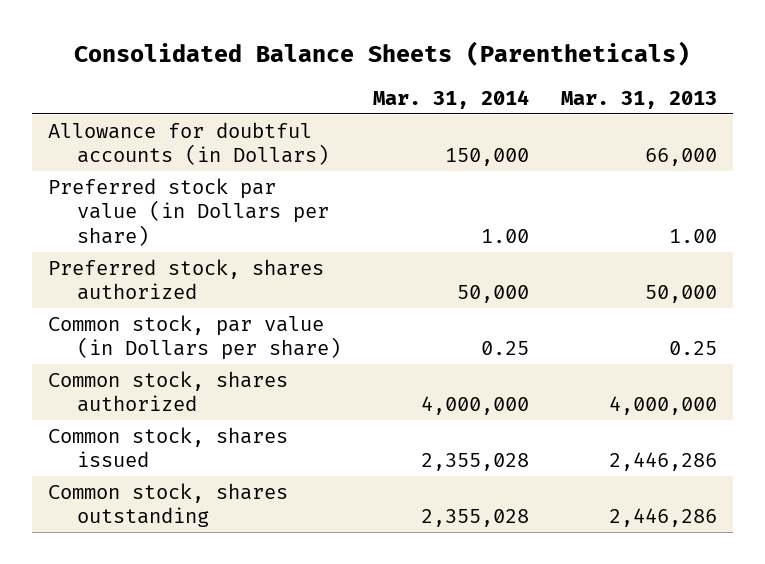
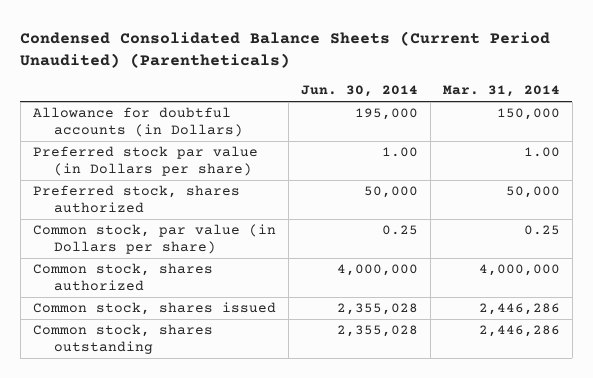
[74,41,691,67] Consolidated Balance Sheets (Parentheticals) -> [20,30,551,68] Condensed Consolidated Balance Sheets (Current Period Unaudited) (Parentheticals)
[561,91,718,110] Mar. 31, 2013 -> none
none -> [300,85,418,98] Jun. 30, 2014
[420,453,529,472] 2,355,028 -> [478,303,560,316] 2,446,286
[420,509,529,528] 2,355,028 -> [478,325,560,338] 2,446,286

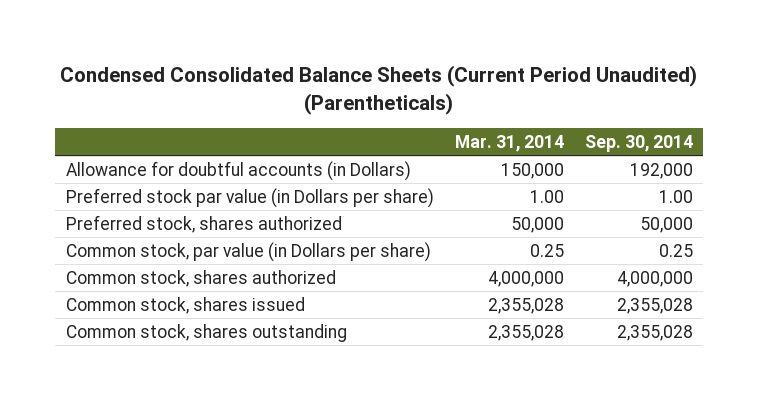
[300,85,418,98] Jun. 30, 2014 -> none
none -> [584,134,693,152] Sep. 30, 2014
[478,303,560,316] 2,446,286 -> [487,298,564,315] 2,355,028
[478,325,560,338] 2,446,286 -> [487,325,564,342] 2,355,028

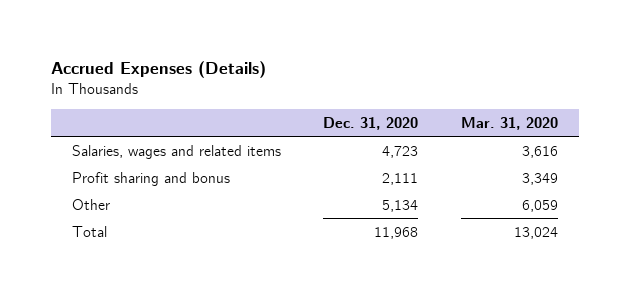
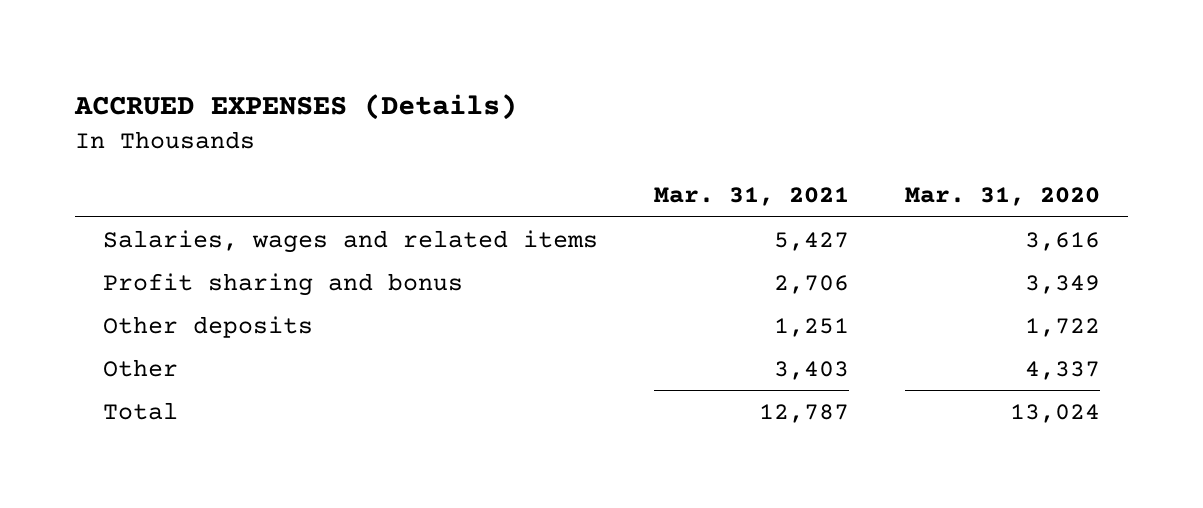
[50,60,266,78] Accrued Expenses (Details) -> [74,94,518,121] ACCRUED EXPENSES (Details)
[323,116,419,130] Dec. 31, 2020 -> none
none -> [654,187,850,207] Mar. 31, 2021
none -> [103,315,314,338] Other deposits
[521,199,558,212] 6,059 -> [1024,360,1100,380] 4,337

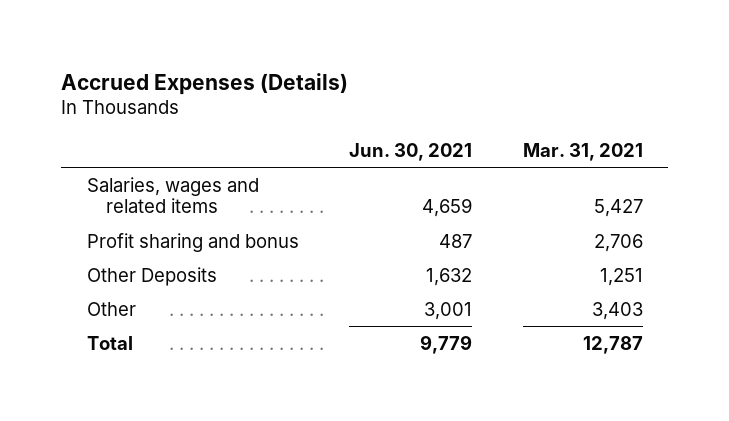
[74,94,518,121] ACCRUED EXPENSES (Details) -> [61,72,349,95] Accrued Expenses (Details)
[904,187,1100,207] Mar. 31, 2020 -> none
none -> [349,142,473,161] Jun. 30, 2021
[103,315,314,338] Other deposits -> [86,266,217,286] Other Deposits

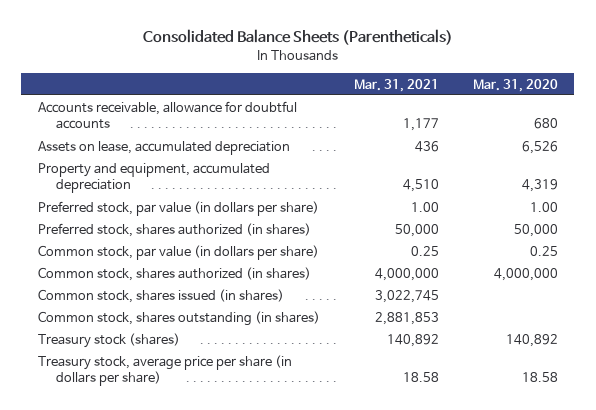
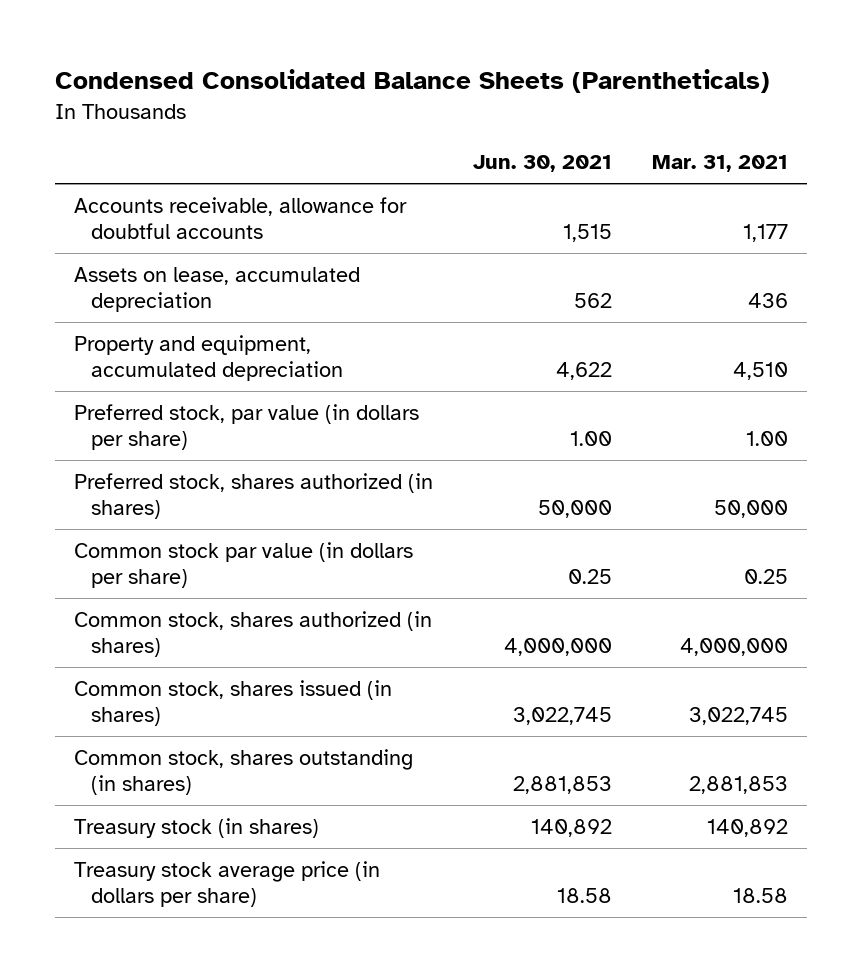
[142,28,453,45] Consolidated Balance Sheets (Parentheticals) -> [54,68,770,93] Condensed Consolidated Balance Sheets (Parentheticals)
[472,78,558,92] Mar. 31, 2020 -> none
none -> [472,155,612,173] Jun. 30, 2021
[38,244,320,260] Common stock, par value (in dollars per share) -> [74,541,414,588] Common stock par value (in dollars per share)
[38,332,181,348] Treasury stock (shares) -> [74,817,320,838] Treasury stock (in shares)
[38,354,293,387] Treasury stock, average price per share (in dollars per share) -> [74,860,381,907] Treasury stock average price (in dollars per share)

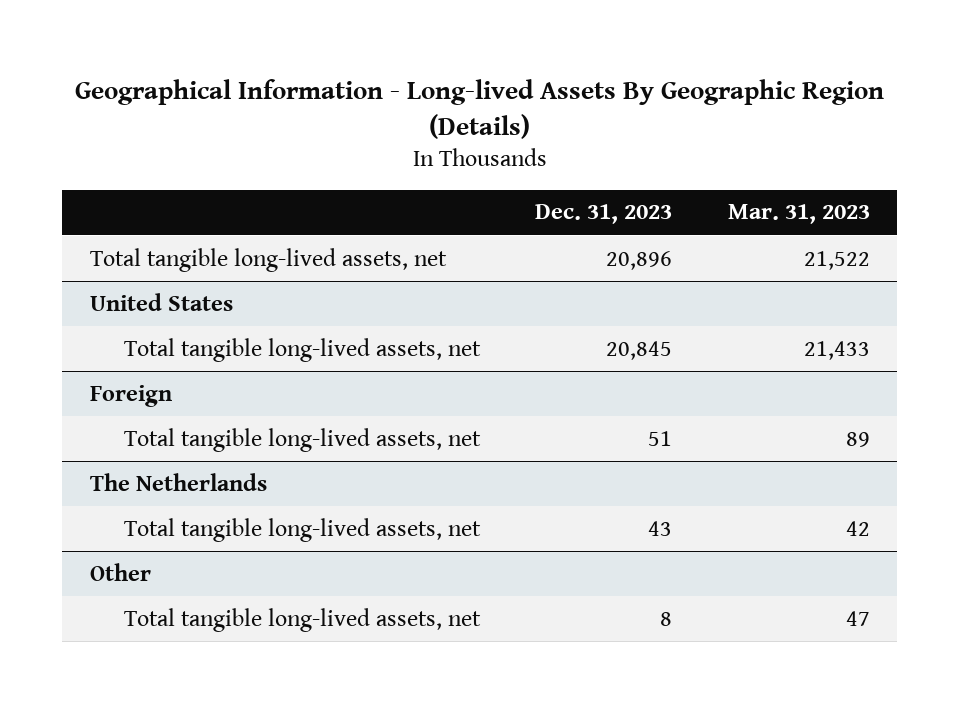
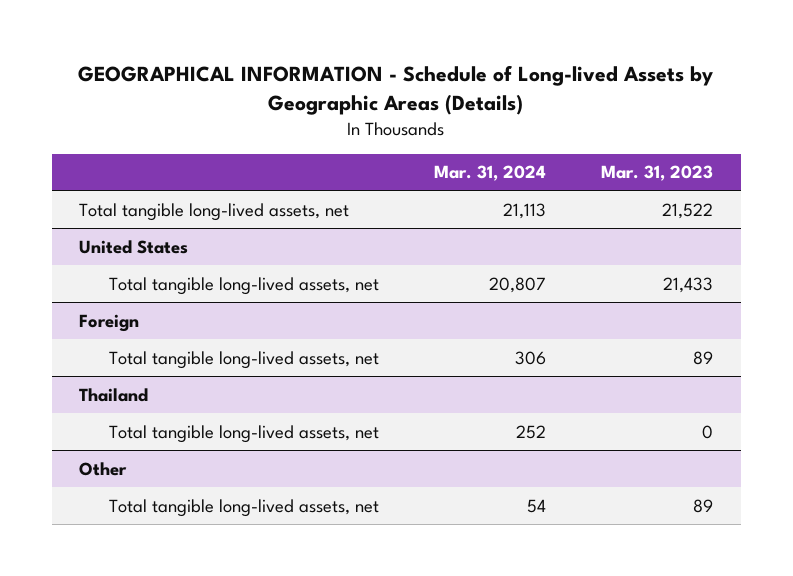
[74,78,884,139] Geographical Information - Long-lived Assets By Geographic Region (Details) -> [78,64,714,115] GEOGRAPHICAL INFORMATION - Schedule of Long-lived Assets by Geographic Areas (Details)
[535,204,673,225] Dec. 31, 2023 -> none
none -> [433,165,546,182] Mar. 31, 2024
[90,472,268,491] The Netherlands -> none
none -> [79,387,149,402] Thailand
[845,520,870,536] 42 -> [702,424,714,439] 0
[845,610,870,626] 47 -> [693,498,714,513] 89

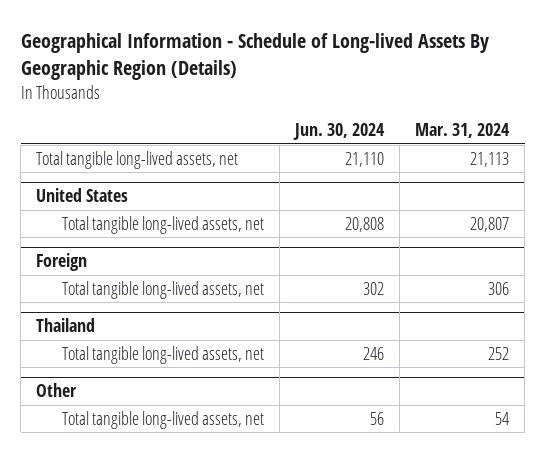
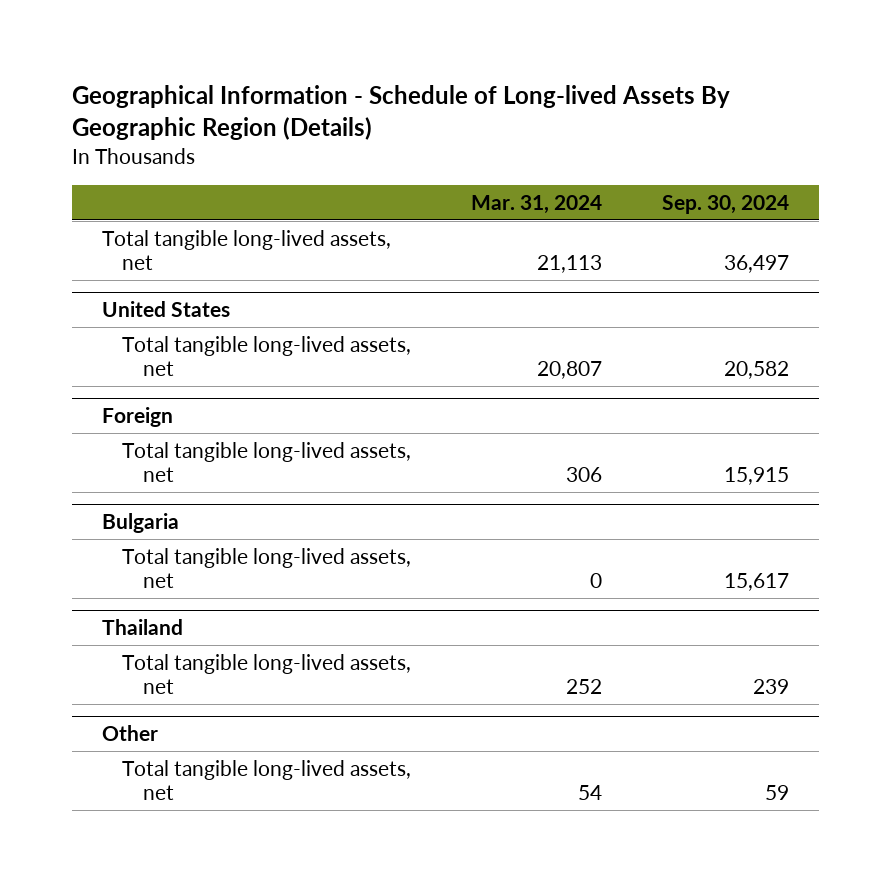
[292,123,385,141] Jun. 30, 2024 -> none
none -> [662,194,790,214] Sep. 30, 2024
none -> [101,513,179,534] Bulgaria
none -> [122,547,412,589] Total tangible long-lived assets, net

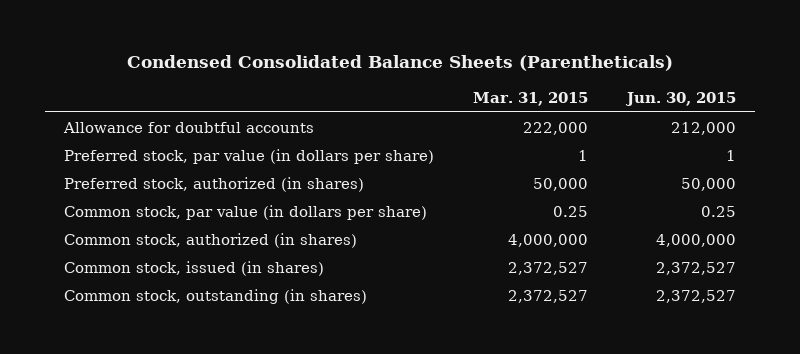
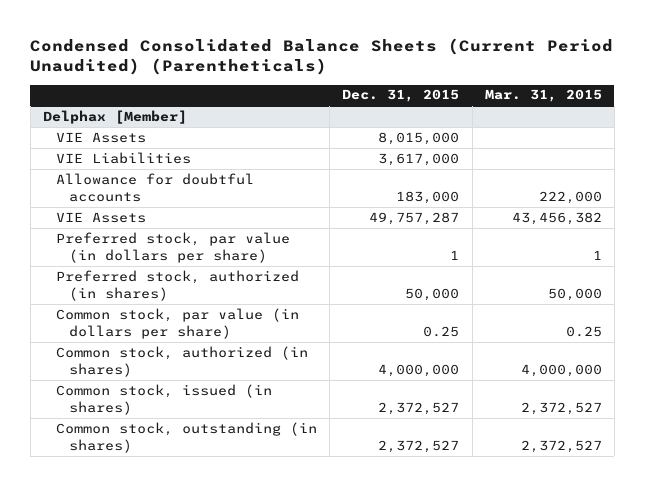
[127,55,674,72] Condensed Consolidated Balance Sheets (Parentheticals) -> [30,37,614,76] Condensed Consolidated Balance Sheets (Current Period Unaudited) (Parentheticals)
[624,91,736,106] Jun. 30, 2015 -> none
none -> [342,89,460,103] Dec. 31, 2015
none -> [43,109,188,124] Delphax [Member]
none -> [56,131,147,143] VIE Assets
none -> [56,151,192,164] VIE Liabilities
none -> [56,211,147,223] VIE Assets

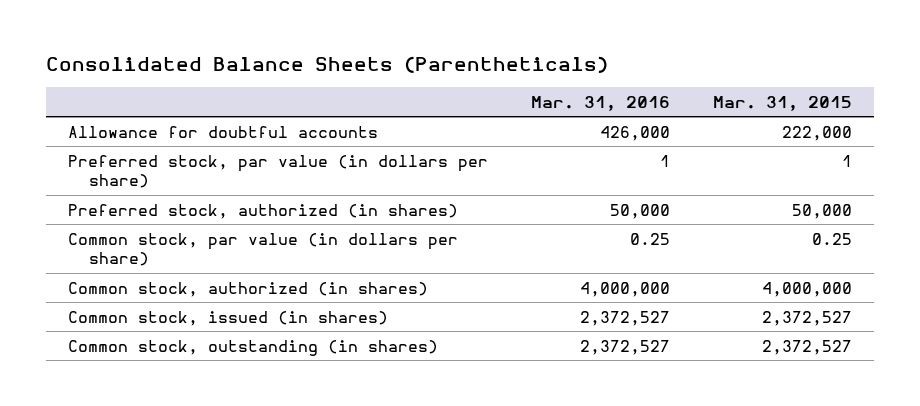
[30,37,614,76] Condensed Consolidated Balance Sheets (Current Period Unaudited) (Parentheticals) -> [46,56,609,74] Consolidated Balance Sheets (Parentheticals)
[342,89,460,103] Dec. 31, 2015 -> none
none -> [530,95,670,111] Mar. 31, 2016
[43,109,188,124] Delphax [Member] -> none
[56,131,147,143] VIE Assets -> none
[56,151,192,164] VIE Liabilities -> none
[56,211,147,223] VIE Assets -> none

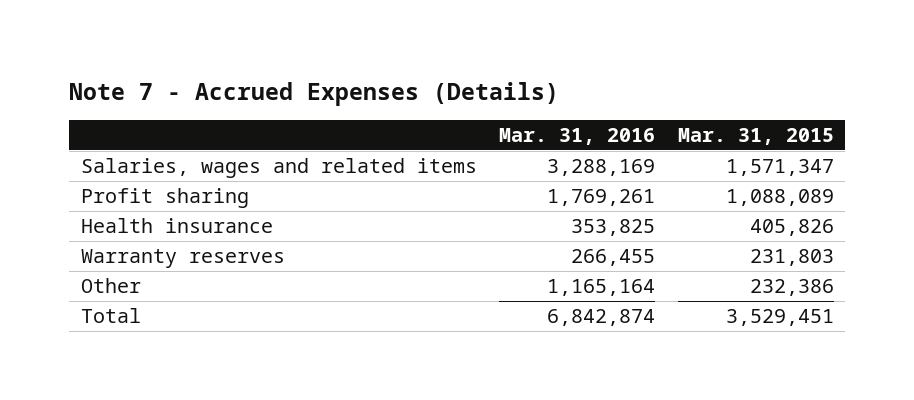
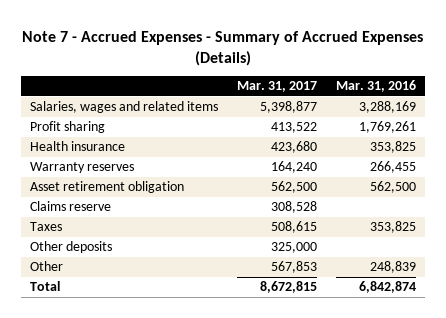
[69,82,560,107] Note 7 - Accrued Expenses (Details) -> [22,30,424,66] Note 7 - Accrued Expenses - Summary of Accrued Expenses (Details)
[677,128,834,146] Mar. 31, 2015 -> none
none -> [237,81,318,93] Mar. 31, 2017
none -> [30,181,185,194] Asset retirement obligation
none -> [30,201,112,212] Claims reserve
none -> [30,222,63,232] Taxes
none -> [30,241,113,254] Other deposits
[547,278,656,296] 1,165,164 -> [369,261,416,274] 248,839

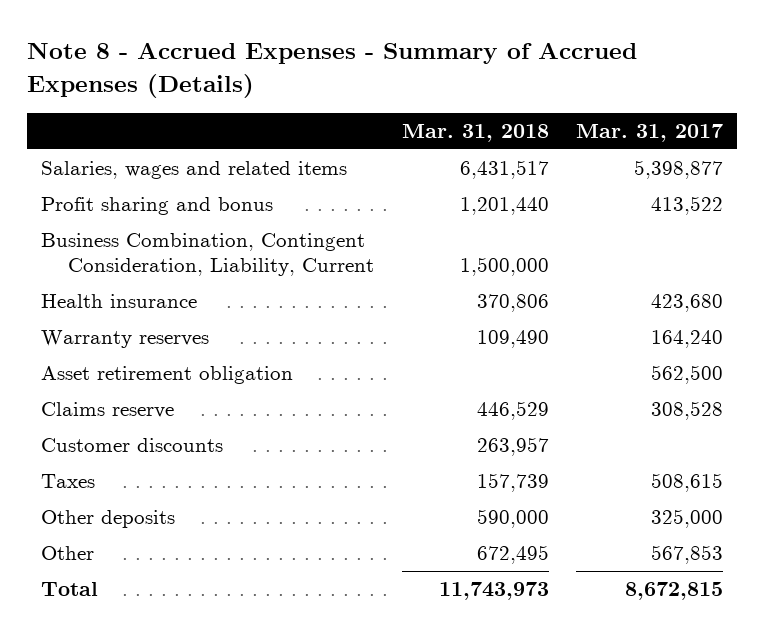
[22,30,424,66] Note 7 - Accrued Expenses - Summary of Accrued Expenses (Details) -> [26,42,637,98] Note 8 - Accrued Expenses - Summary of Accrued Expenses (Details)
[335,80,416,93] Mar. 31, 2016 -> none
none -> [401,123,549,142] Mar. 31, 2018
[30,121,106,134] Profit sharing -> [40,197,273,216] Profit sharing and bonus
none -> [40,233,375,277] Business Combination, Contingent Consideration, Liability, Current
none -> [40,438,223,453] Customer discounts

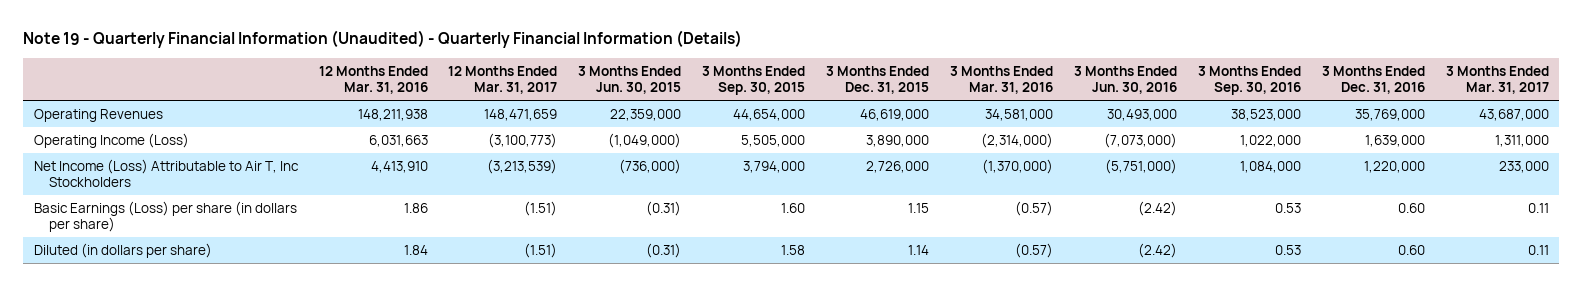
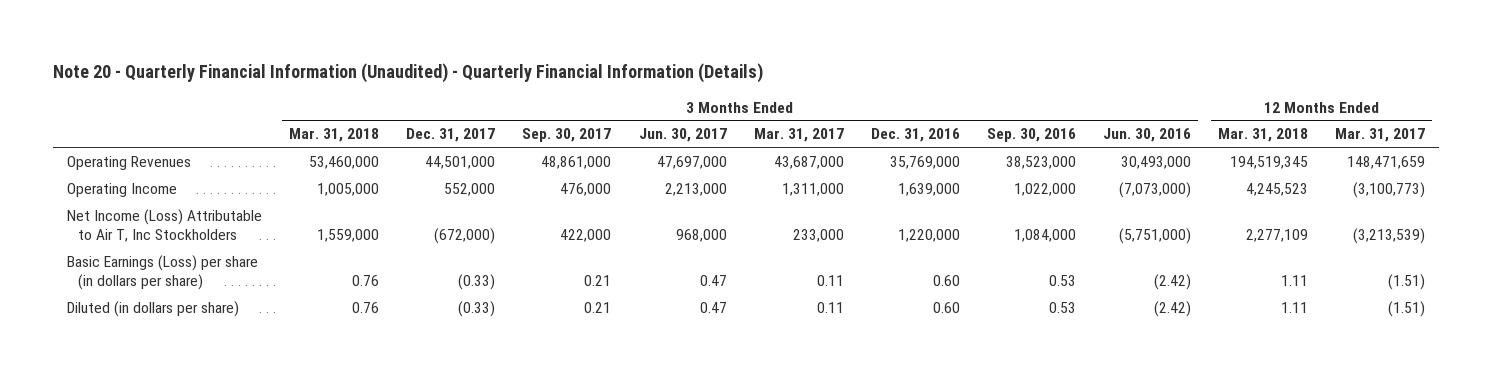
[23,30,743,49] Note 19 - Quarterly Financial Information (Unaudited) - Quarterly Financial Information (Details) -> [53,62,764,83] Note 20 - Quarterly Financial Information (Unaudited) - Quarterly Financial Information (Details)
[318,65,428,95] 12 Months Ended Mar. 31, 2016 -> none
[578,65,682,95] 3 Months Ended Jun. 30, 2015 -> none
[702,65,806,96] 3 Months Ended Sep. 30, 2015 -> none
[826,65,930,95] 3 Months Ended Dec. 31, 2015 -> none
[950,65,1054,95] 3 Months Ended Mar. 31, 2016 -> none
none -> [289,128,380,143] Mar. 31, 2018
none -> [406,128,496,143] Dec. 31, 2017
none -> [522,128,612,143] Sep. 30, 2017
none -> [638,128,727,143] Jun. 30, 2017
none -> [1218,128,1309,143] Mar. 31, 2018
[33,132,189,148] Operating Income (Loss) -> [66,182,177,197] Operating Income

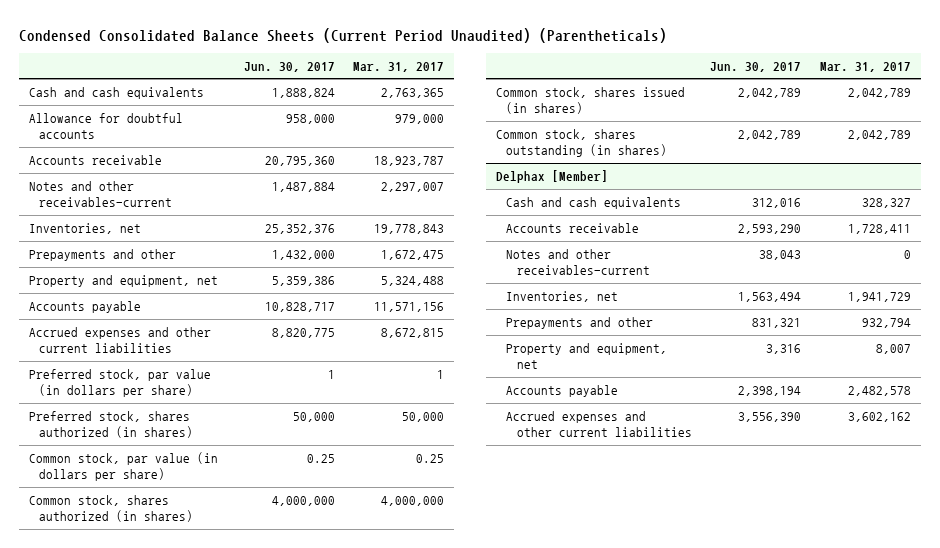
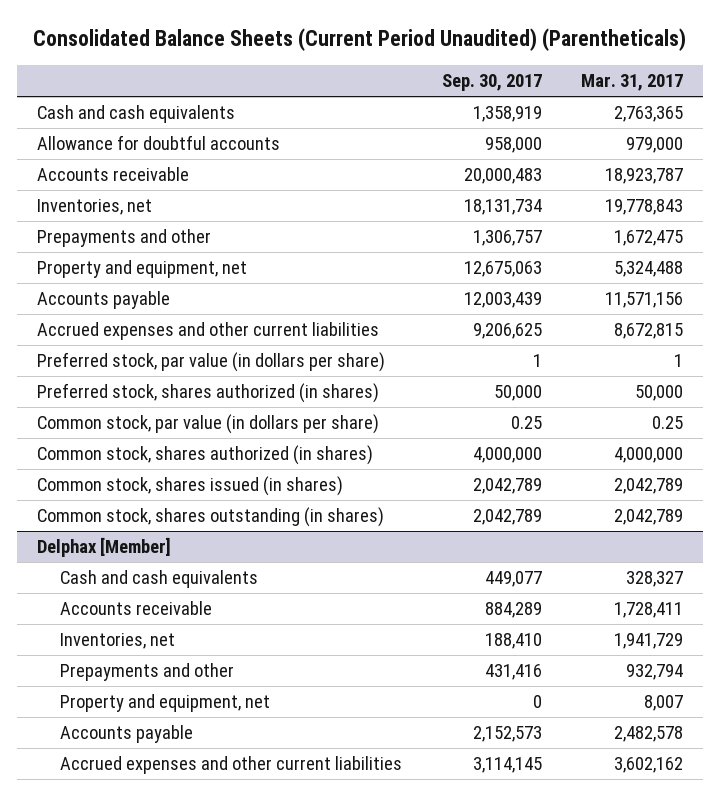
[19,27,668,43] Condensed Consolidated Balance Sheets (Current Period Unaudited) (Parentheticals) -> [33,28,687,52] Consolidated Balance Sheets (Current Period Unaudited) (Parentheticals)
[243,61,335,72] Jun. 30, 2017 -> none
none -> [441,74,542,92] Sep. 30, 2017
[28,181,173,208] Notes and other receivables-current -> none
[506,249,650,276] Notes and other receivables-current -> none

